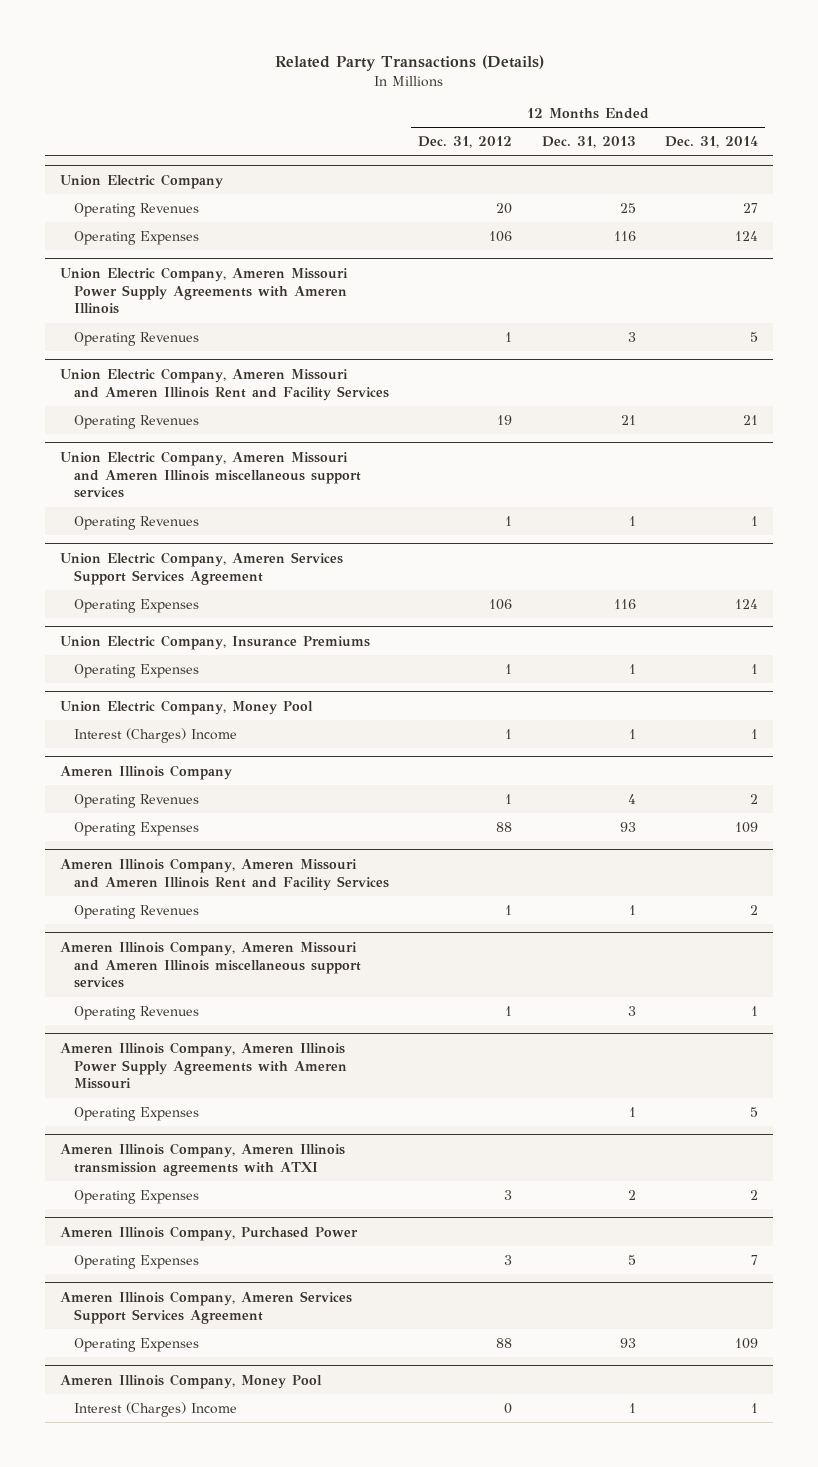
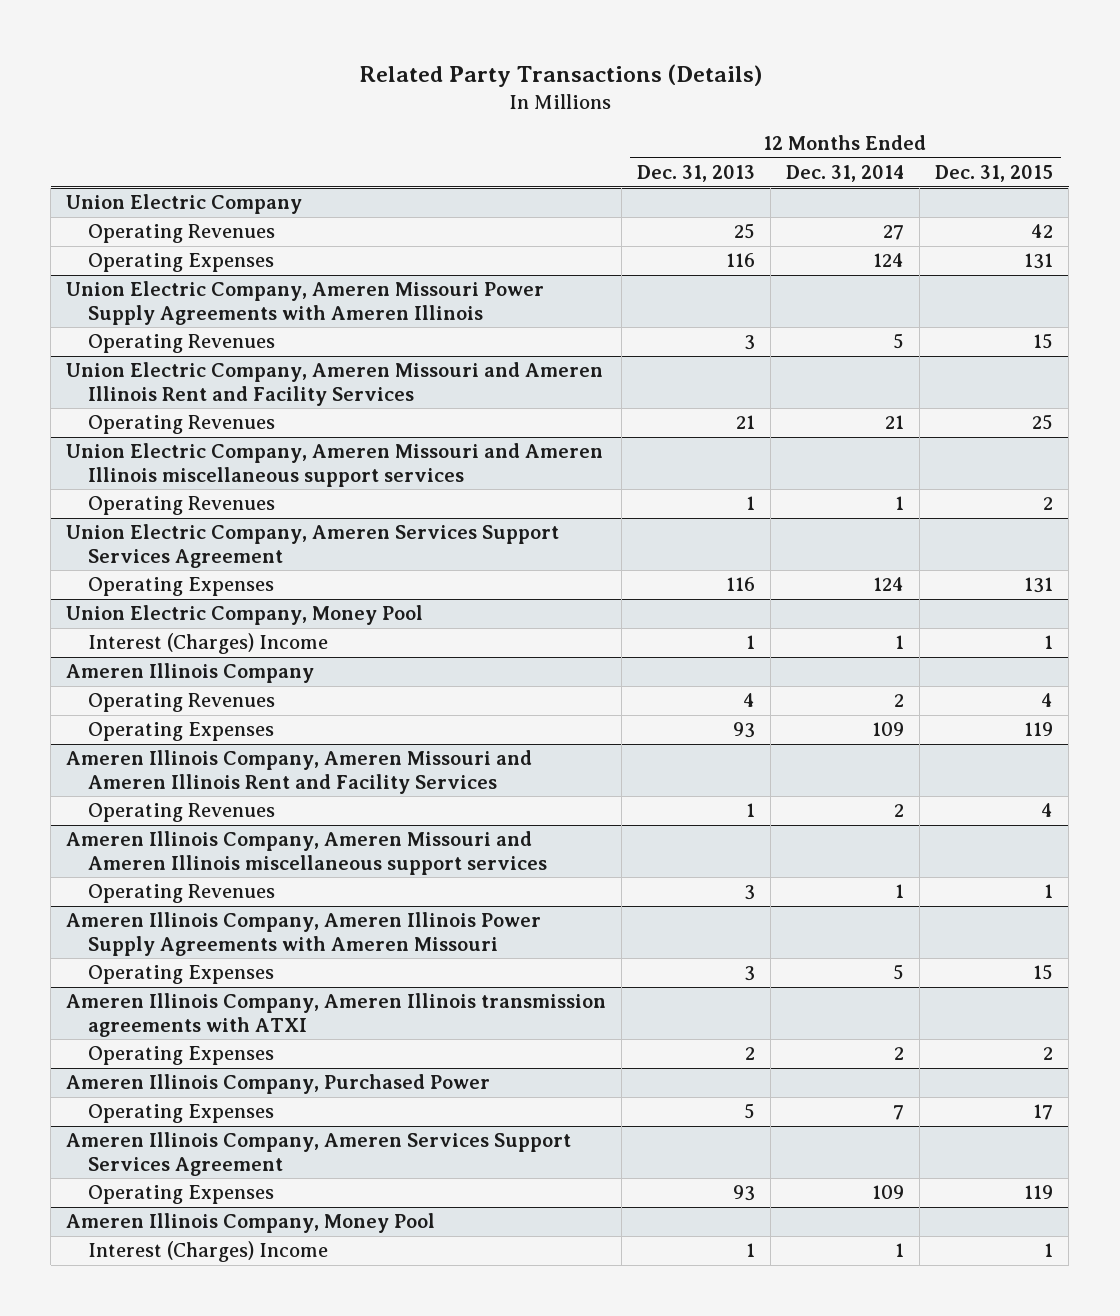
[418,136,513,149] Dec. 31, 2012 -> none
none -> [935,165,1054,183] Dec. 31, 2015
[60,634,371,650] Union Electric Company, Insurance Premiums -> none
[73,663,199,678] Operating Expenses -> none
[628,1106,636,1117] 1 -> [744,966,756,982] 3

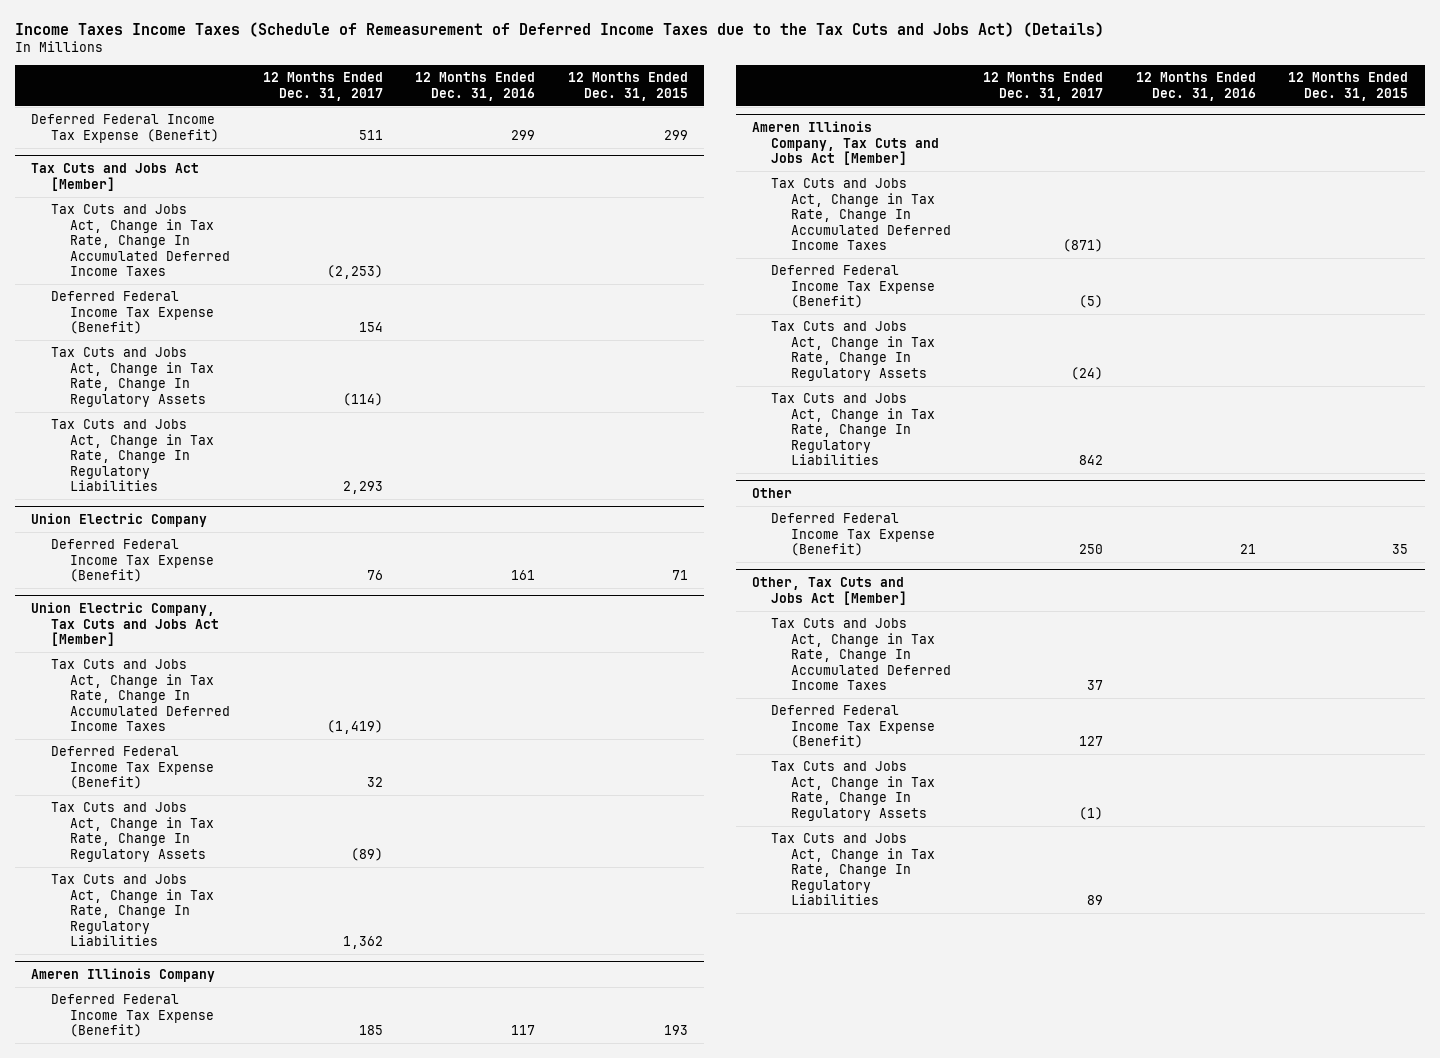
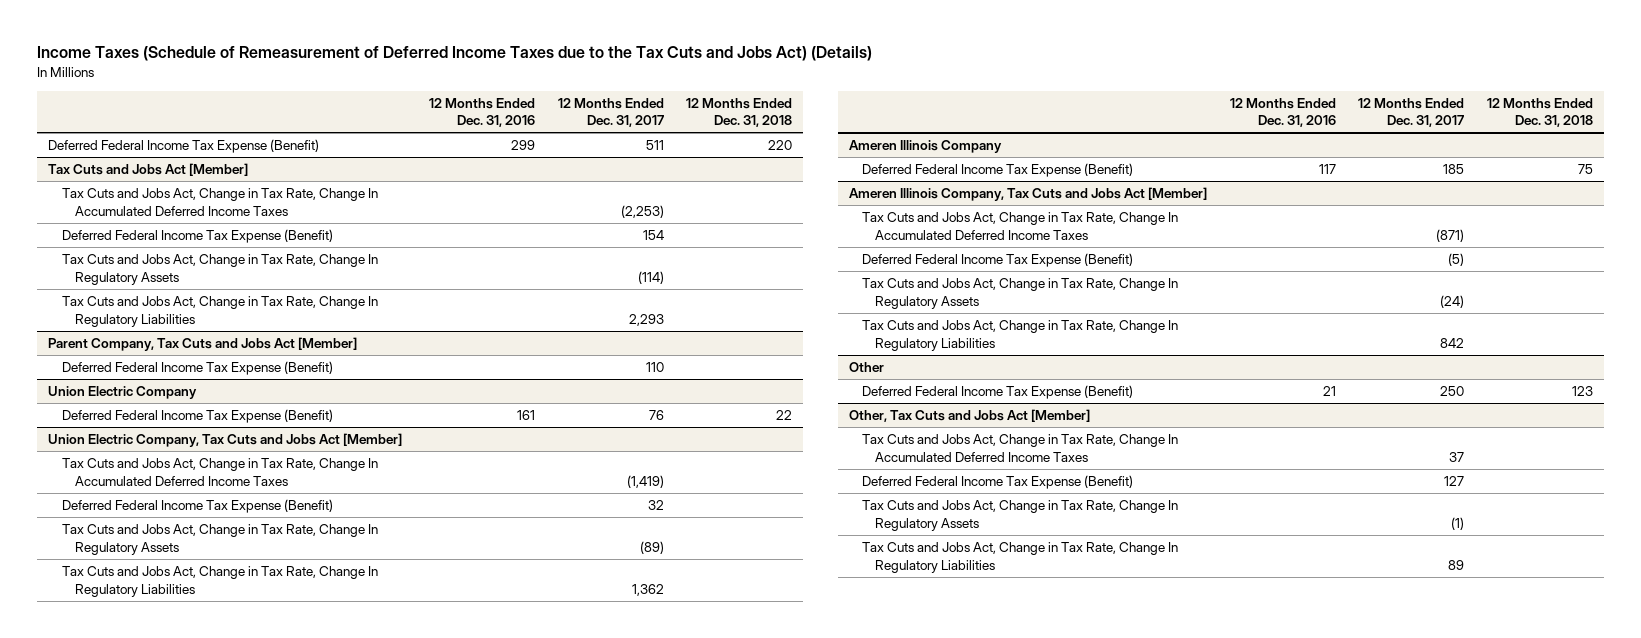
[15,22,1105,38] Income Taxes Income Taxes (Schedule of Remeasurement of Deferred Income Taxes due to the Tax Cuts and Jobs Act) (Details) -> [37,46,873,62] Income Taxes (Schedule of Remeasurement of Deferred Income Taxes due to the Tax Cuts and Jobs Act) (Details)
[567,72,688,101] 12 Months Ended Dec. 31, 2015 -> none
none -> [686,97,793,128] 12 Months Ended Dec. 31, 2018
none -> [48,337,358,352] Parent Company, Tax Cuts and Jobs Act [Member]
none -> [61,361,333,376] Deferred Federal Income Tax Expense (Benefit)

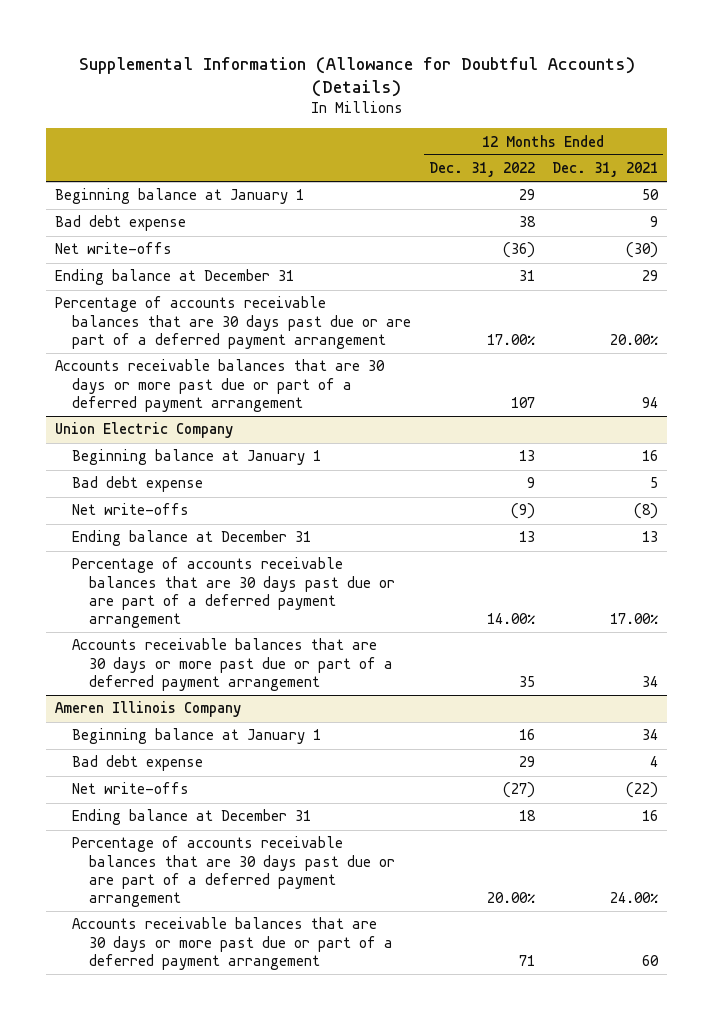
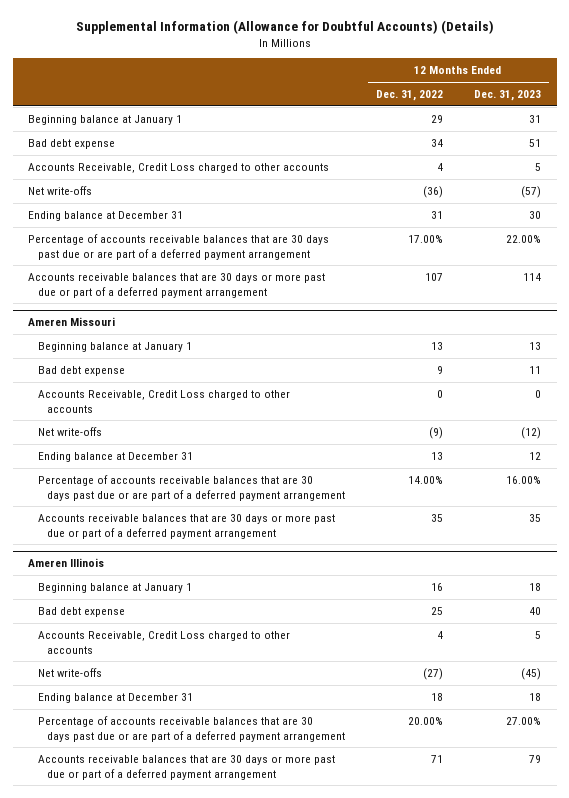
[552,162,659,178] Dec. 31, 2021 -> none
none -> [473,90,541,102] Dec. 31, 2023
[518,216,536,228] 38 -> [430,139,443,148] 34
none -> [28,163,330,174] Accounts Receivable, Credit Loss charged to other accounts
[54,422,233,439] Union Electric Company -> [28,317,116,327] Ameren Missouri
none -> [37,390,290,413] Accounts Receivable, Credit Loss charged to other accounts
[54,701,241,718] Ameren Illinois Company -> [28,558,105,568] Ameren Illinois
[518,756,535,768] 29 -> [430,607,443,616] 25
none -> [37,631,290,654] Accounts Receivable, Credit Loss charged to other accounts

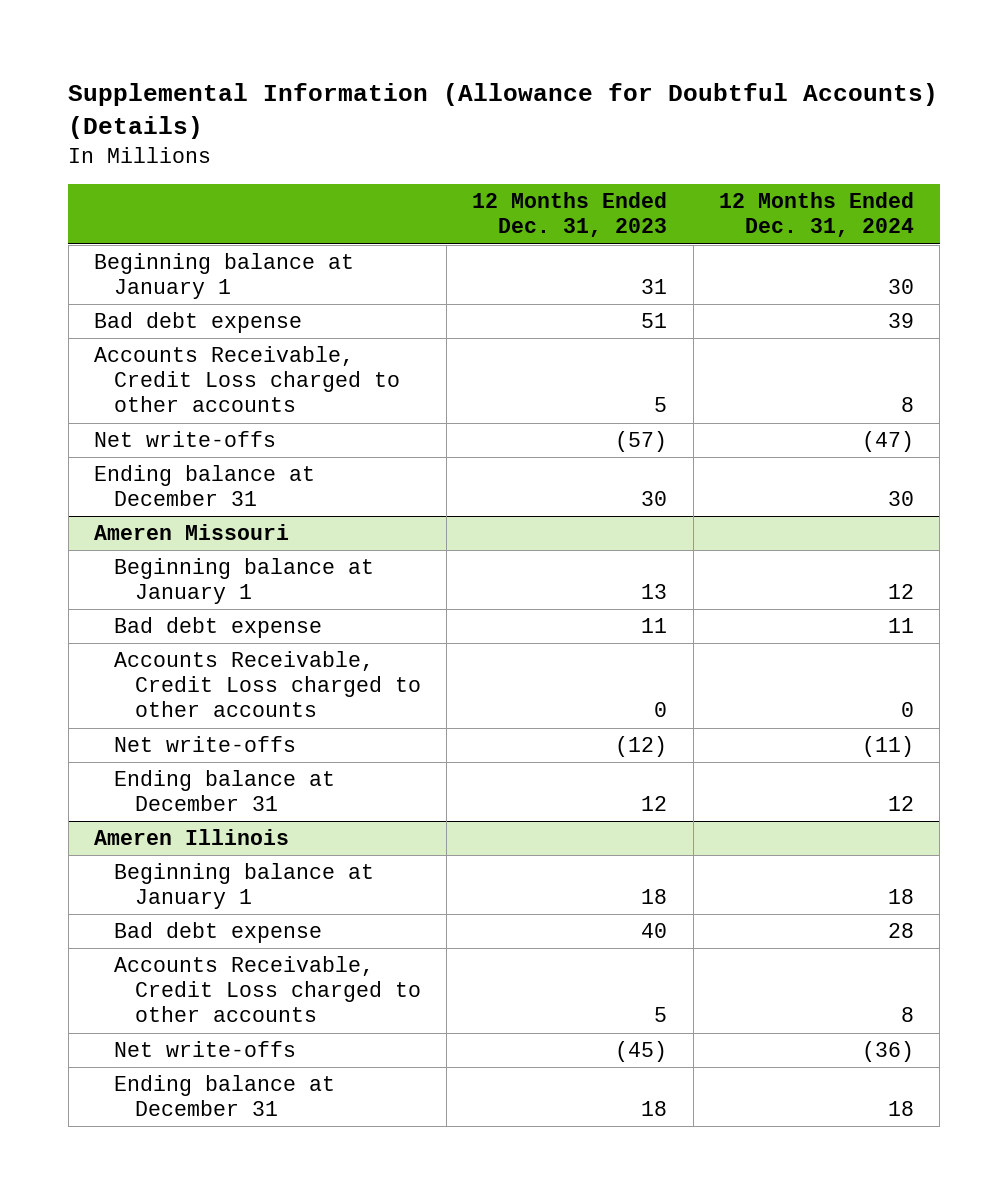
[375,90,443,102] Dec. 31, 2022 -> none
none -> [718,192,914,238] 12 Months Ended Dec. 31, 2024
[28,234,330,260] Percentage of accounts receivable balances that are 30 days past due or are part of a deferred payment arrangement -> none
[28,273,326,298] Accounts receivable balances that are 30 days or more past due or part of a deferred payment arrangement -> none
[37,475,345,501] Percentage of accounts receivable balances that are 30 days past due or are part of a deferred payment arrangement -> none
[37,514,335,539] Accounts receivable balances that are 30 days or more past due or part of a deferred payment arrangement -> none
[37,716,345,742] Percentage of accounts receivable balances that are 30 days past due or are part of a deferred payment arrangement -> none
[37,755,335,780] Accounts receivable balances that are 30 days or more past due or part of a deferred payment arrangement -> none

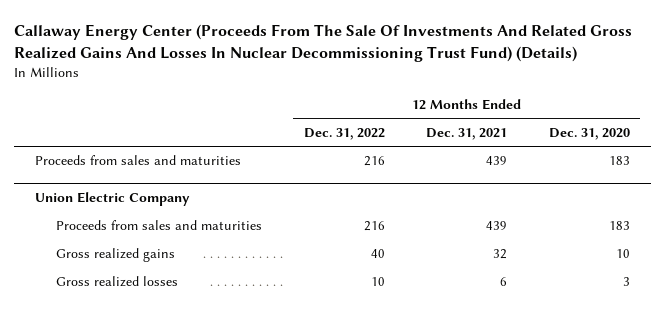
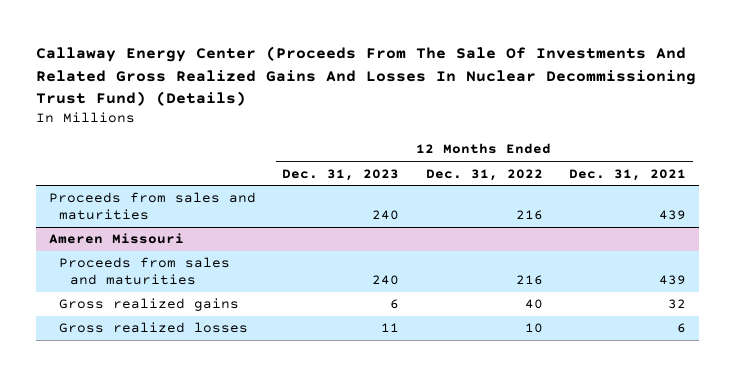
[549,127,631,140] Dec. 31, 2020 -> none
none -> [282,168,400,181] Dec. 31, 2023
[35,192,191,207] Union Electric Company -> [49,233,185,245] Ameren Missouri

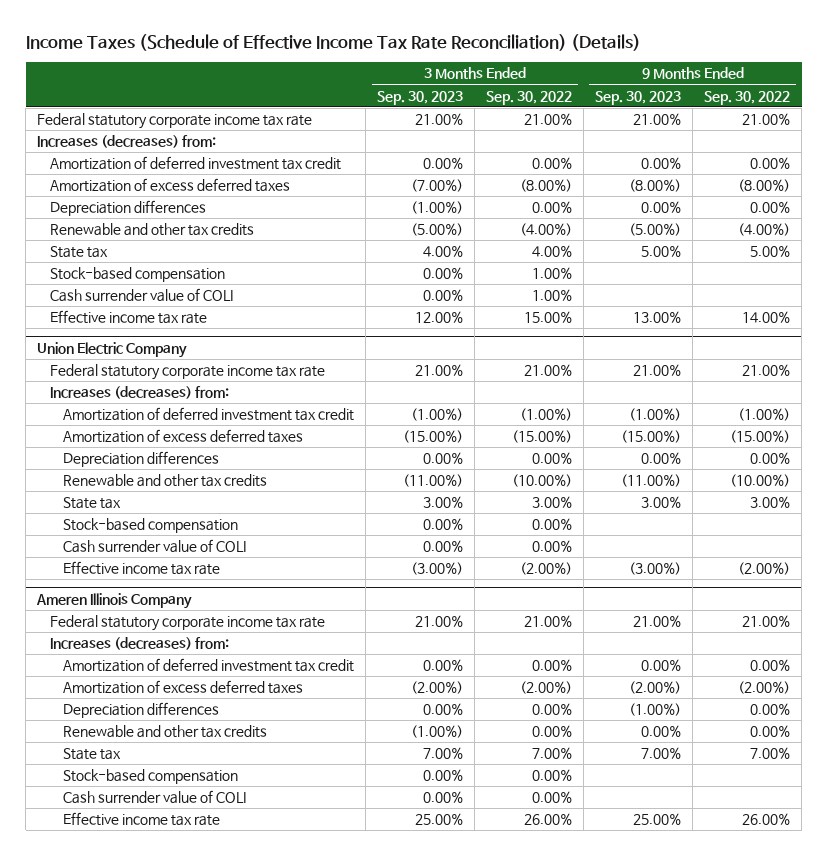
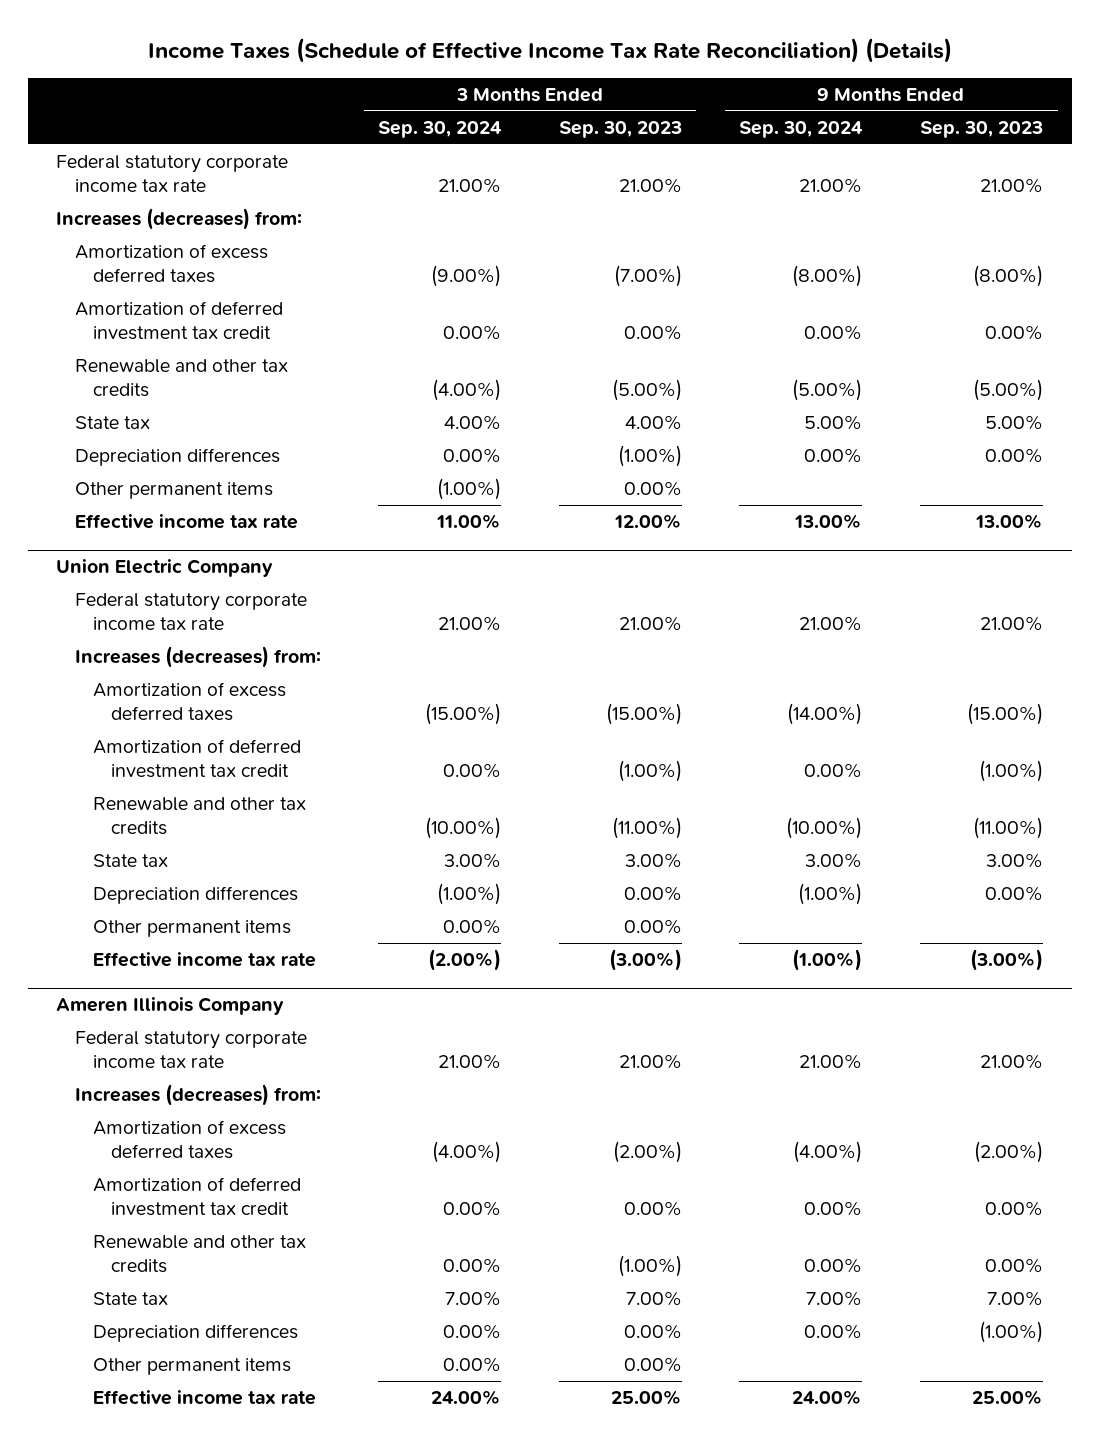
[486,90,573,105] Sep. 30, 2022 -> none
[704,90,791,105] Sep. 30, 2022 -> none
none -> [378,120,503,138] Sep. 30, 2024
none -> [739,120,864,138] Sep. 30, 2024
[50,156,342,171] Amortization of deferred investment tax credit -> [74,301,283,341] Amortization of deferred investment tax credit
[50,267,226,283] Stock-based compensation -> none
[50,288,234,303] Cash surrender value of COLI -> none
[50,200,207,217] Depreciation differences -> [74,448,280,467] Depreciation differences
none -> [74,482,273,500] Other permanent items
[63,407,355,422] Amortization of deferred investment tax credit -> [92,739,301,779] Amortization of deferred investment tax credit
[63,518,239,534] Stock-based compensation -> none
[63,539,247,554] Cash surrender value of COLI -> none
[63,451,220,468] Depreciation differences -> [92,886,298,905] Depreciation differences
none -> [92,920,291,938] Other permanent items
[63,658,355,673] Amortization of deferred investment tax credit -> [92,1177,301,1217] Amortization of deferred investment tax credit
[63,769,239,785] Stock-based compensation -> none
[63,790,247,805] Cash surrender value of COLI -> none
[63,702,220,719] Depreciation differences -> [92,1324,298,1343] Depreciation differences
none -> [92,1358,291,1376] Other permanent items

